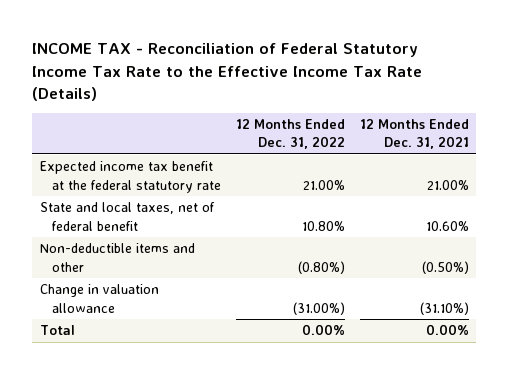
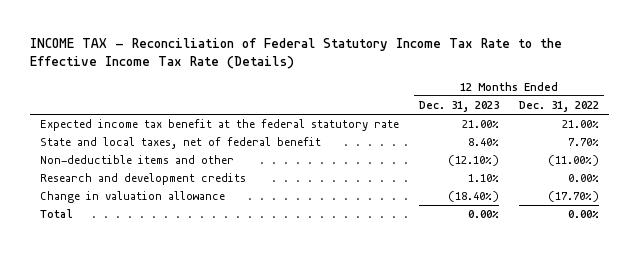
[359,119,469,150] 12 Months Ended Dec. 31, 2021 -> none
none -> [418,101,499,113] Dec. 31, 2023
[301,220,345,231] 10.80% -> [567,138,599,147] 7.70%
[297,260,345,274] (0.80%) -> [547,155,599,167] (11.00%)
none -> [39,173,246,186] Research and development credits
[292,301,345,315] (31.00%) -> [547,191,599,203] (17.70%)

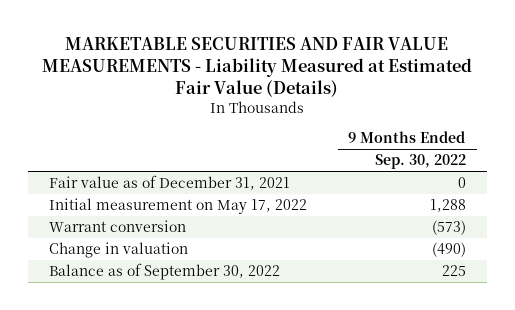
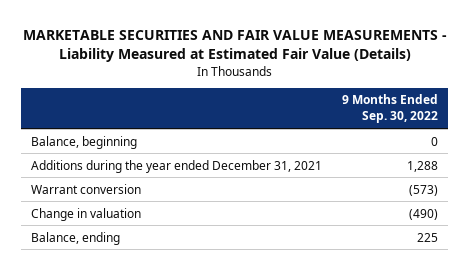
[48,175,290,191] Fair value as of December 31, 2021 -> [31,135,138,149] Balance, beginning
[48,198,307,215] Initial measurement on May 17, 2022 -> [31,159,323,173] Additions during the year ended December 31, 2021
[48,263,280,281] Balance as of September 30, 2022 -> [31,231,121,245] Balance, ending

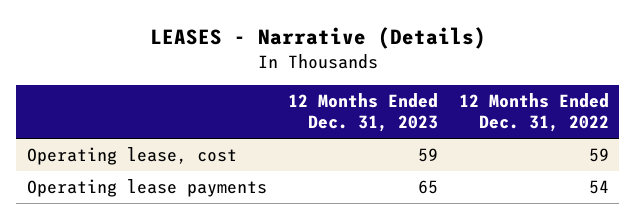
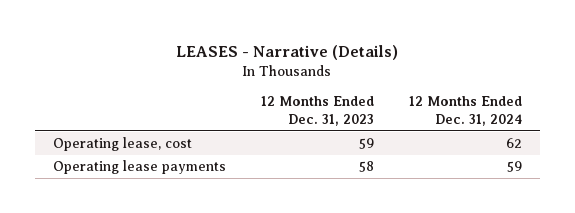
[458,93,609,133] 12 Months Ended Dec. 31, 2022 -> none
none -> [409,96,523,126] 12 Months Ended Dec. 31, 2024
[417,180,438,195] 65 -> [358,161,374,173] 58

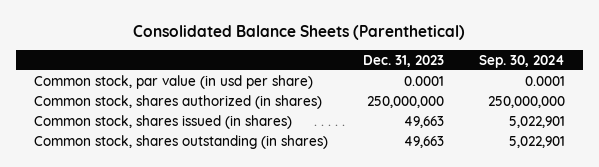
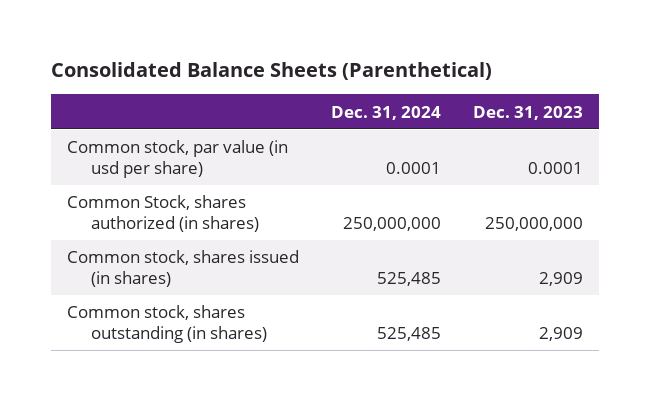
[478,54,565,68] Sep. 30, 2024 -> none
none -> [331,105,442,120] Dec. 31, 2024
[33,94,322,109] Common stock, shares authorized (in shares) -> [67,195,260,233] Common Stock, shares authorized (in shares)
[403,115,444,128] 49,663 -> [539,272,584,287] 2,909
[403,135,444,148] 49,663 -> [539,327,584,342] 2,909

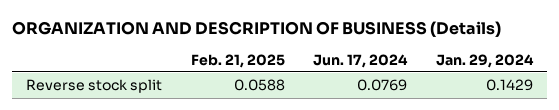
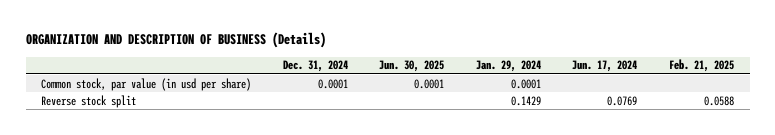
none -> [282,60,348,73] Dec. 31, 2024
none -> [379,60,445,73] Jun. 30, 2025
none -> [41,77,252,91] Common stock, par value (in usd per share)

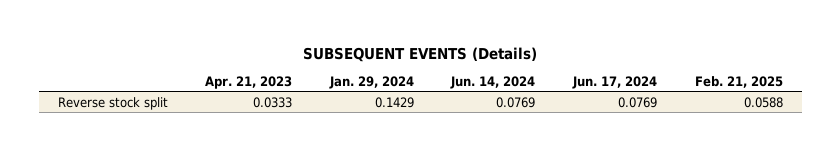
[25,32,326,49] ORGANIZATION AND DESCRIPTION OF BUSINESS (Details) -> [303,46,538,62] SUBSEQUENT EVENTS (Details)
[282,60,348,73] Dec. 31, 2024 -> none
[379,60,445,73] Jun. 30, 2025 -> none
none -> [205,76,293,90] Apr. 21, 2023
none -> [450,76,536,90] Jun. 14, 2024
[41,77,252,91] Common stock, par value (in usd per share) -> none

